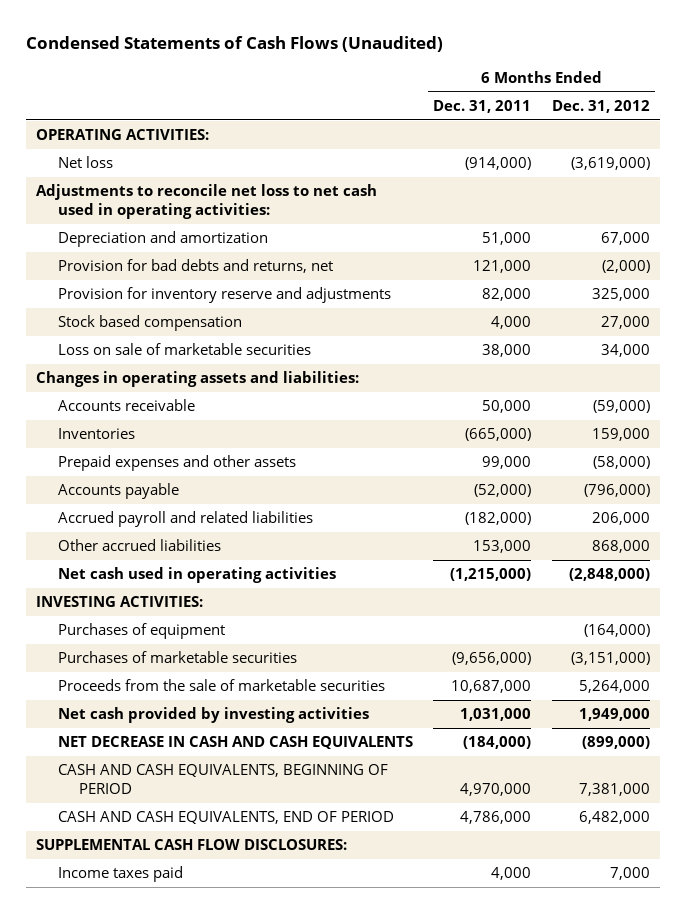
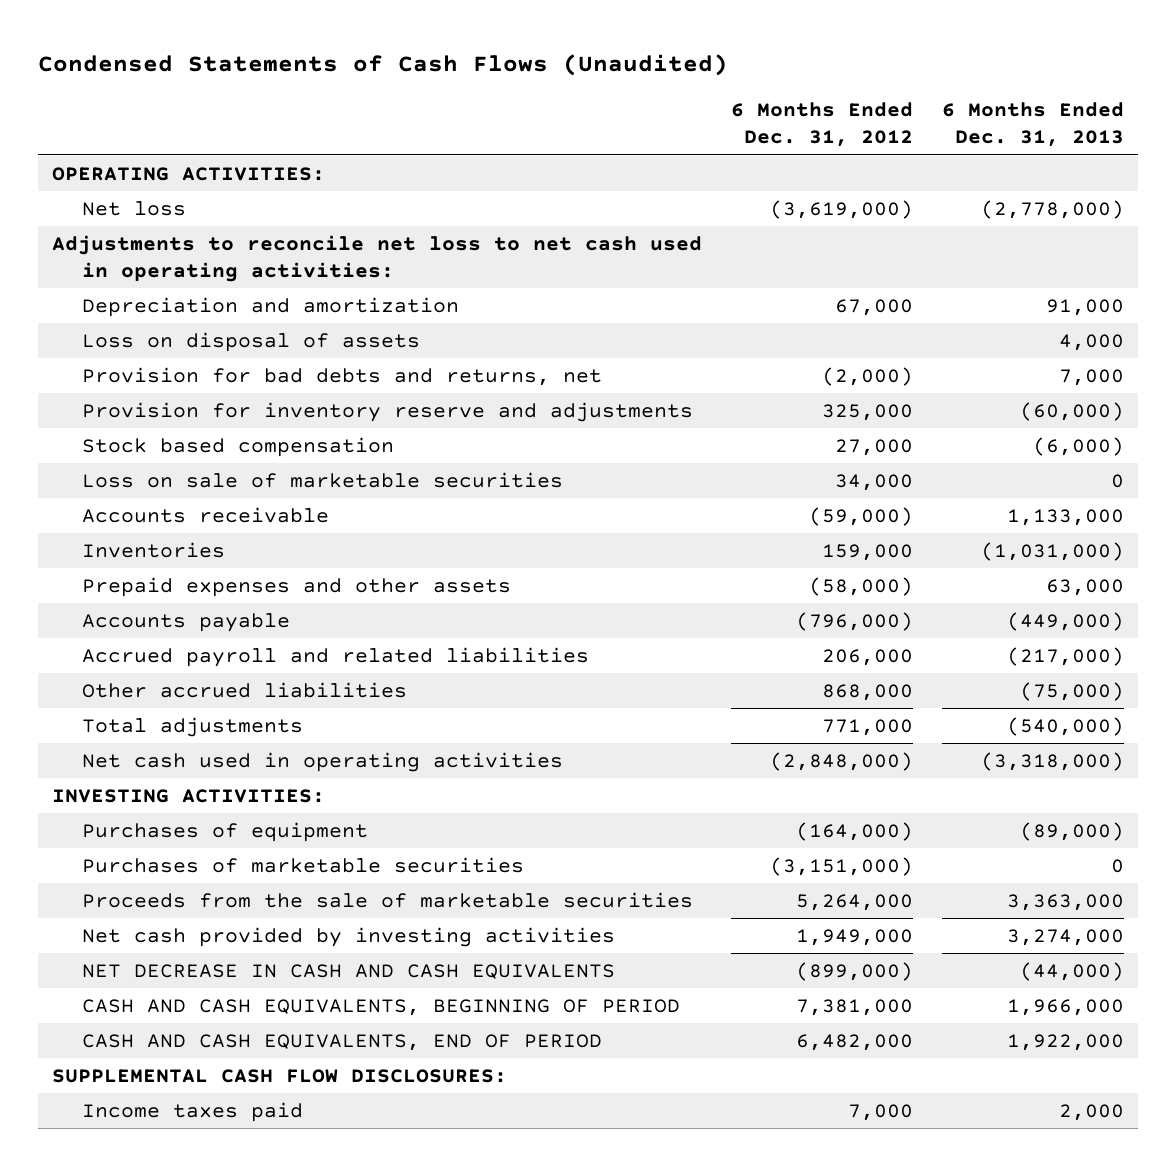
[433,100,532,114] Dec. 31, 2011 -> none
none -> [941,102,1124,148] 6 Months Ended Dec. 31, 2013
none -> [81,331,420,352] Loss on disposal of assets
[36,371,360,388] Changes in operating assets and liabilities: -> none
none -> [81,716,303,737] Total adjustments

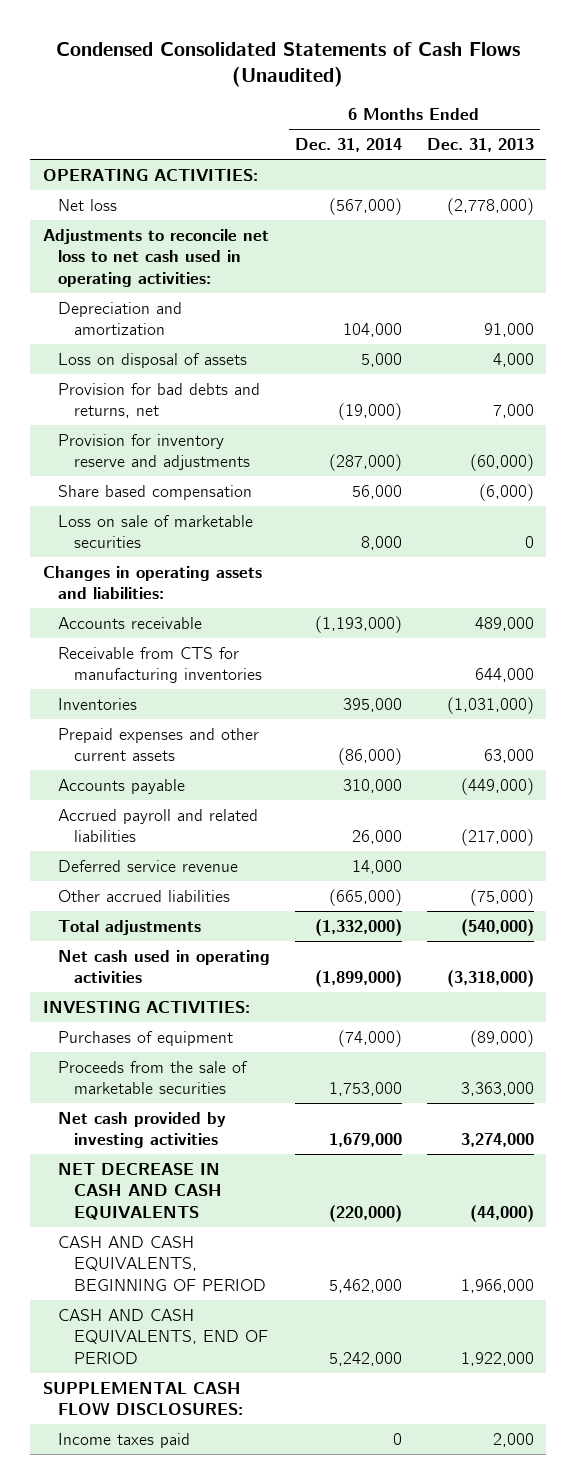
[37,53,728,76] Condensed Statements of Cash Flows (Unaudited) -> [56,42,521,88] Condensed Consolidated Statements of Cash Flows (Unaudited)
[731,102,914,148] 6 Months Ended Dec. 31, 2012 -> none
none -> [294,138,402,153] Dec. 31, 2014
[81,436,394,457] Stock based compensation -> [58,484,253,500] Share based compensation
none -> [42,565,262,600] Changes in operating assets and liabilities:
[1006,508,1124,526] 1,133,000 -> [474,616,534,631] 489,000
none -> [58,646,262,684] Receivable from CTS for manufacturing inventories
[81,576,511,597] Prepaid expenses and other assets -> [58,727,260,762] Prepaid expenses and other current assets
none -> [58,859,239,872] Deferred service revenue
[81,856,524,873] Purchases of marketable securities -> none

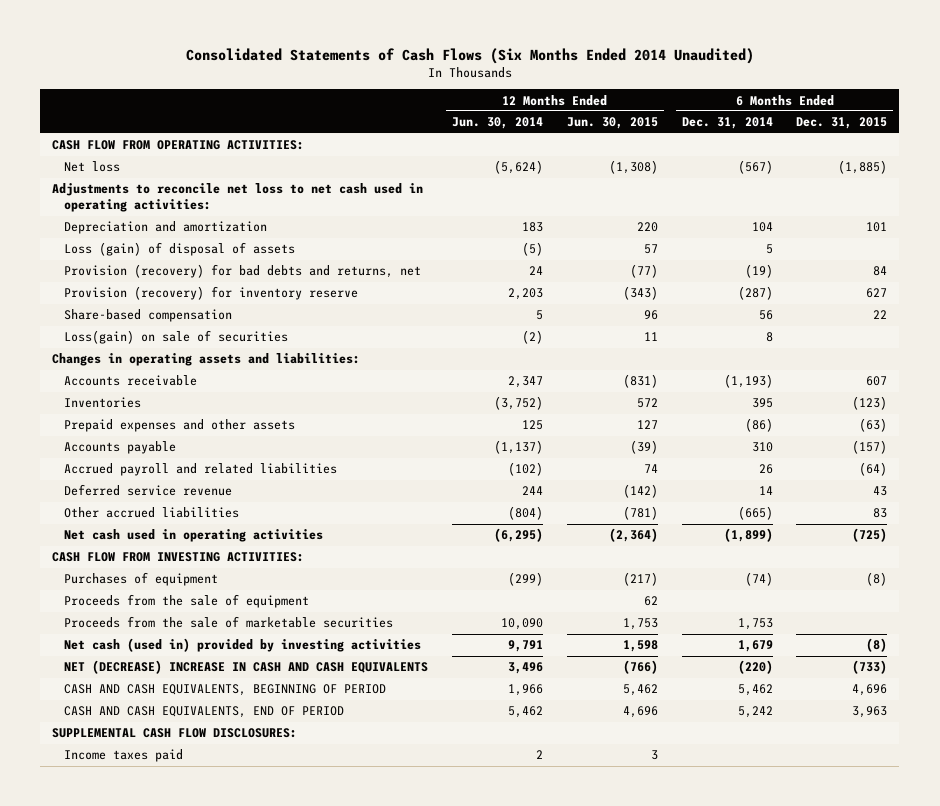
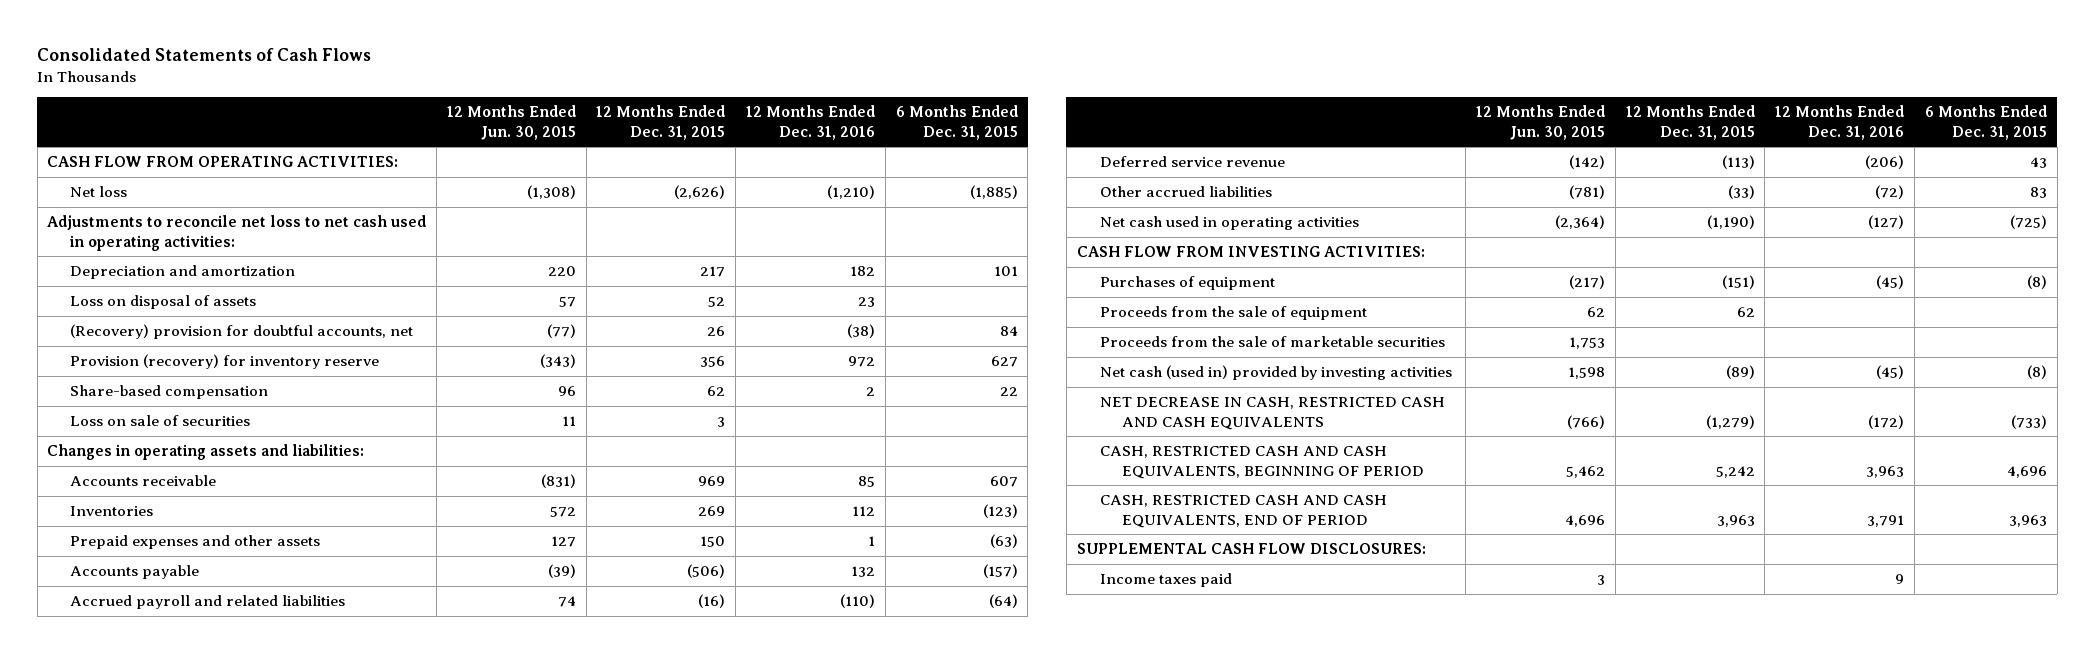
[185,47,754,64] Consolidated Statements of Cash Flows (Six Months Ended 2014 Unaudited) -> [37,47,372,61] Consolidated Statements of Cash Flows
[452,117,544,130] Jun. 30, 2014 -> none
[681,117,773,130] Dec. 31, 2014 -> none
none -> [596,105,726,140] 12 Months Ended Dec. 31, 2015
none -> [746,105,876,140] 12 Months Ended Dec. 31, 2016
[64,242,296,257] Loss (gain) of disposal of assets -> [70,295,257,310] Loss on disposal of assets
[64,264,422,279] Provision (recovery) for bad debts and returns, net -> [70,324,414,340] (Recovery) provision for doubtful accounts, net
[64,330,289,345] Loss(gain) on sale of securities -> [70,415,251,427] Loss on sale of securities
[64,660,429,675] NET (DECREASE) INCREASE IN CASH AND CASH EQUIVALENTS -> [1099,397,1445,430] NET DECREASE IN CASH, RESTRICTED CASH AND CASH EQUIVALENTS
[64,684,387,697] CASH AND CASH EQUIVALENTS, BEGINNING OF PERIOD -> [1099,446,1425,479] CASH, RESTRICTED CASH AND CASH EQUIVALENTS, BEGINNING OF PERIOD
[64,706,345,719] CASH AND CASH EQUIVALENTS, END OF PERIOD -> [1099,495,1387,528] CASH, RESTRICTED CASH AND CASH EQUIVALENTS, END OF PERIOD

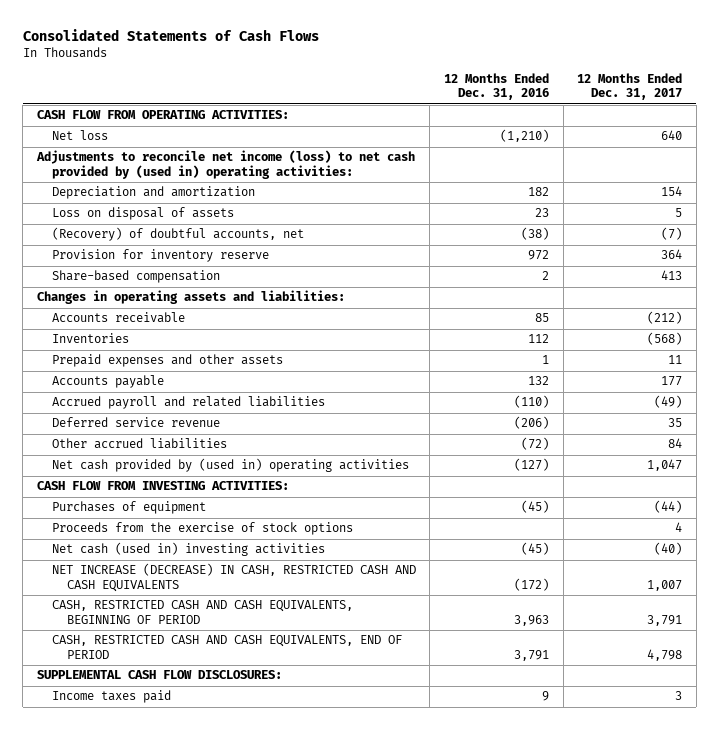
[446,105,576,140] 12 Months Ended Jun. 30, 2015 -> none
[596,105,726,140] 12 Months Ended Dec. 31, 2015 -> none
[895,105,1018,140] 6 Months Ended Dec. 31, 2015 -> none
none -> [577,72,683,101] 12 Months Ended Dec. 31, 2017
[47,215,427,251] Adjustments to reconcile net loss to net cash used in operating activities: -> [35,150,415,179] Adjustments to reconcile net income (loss) to net cash provided by (used in) operating activities:
[70,324,414,340] (Recovery) provision for doubtful accounts, net -> [51,227,304,242] (Recovery) of doubtful accounts, net
[70,354,380,370] Provision (recovery) for inventory reserve -> [51,249,269,263] Provision for inventory reserve
[70,415,251,427] Loss on sale of securities -> none
[1099,216,1359,231] Net cash used in operating activities -> [51,458,409,473] Net cash provided by (used in) operating activities
[1099,306,1367,321] Proceeds from the sale of equipment -> none
[1099,336,1445,348] Proceeds from the sale of marketable securities -> none
none -> [51,522,353,536] Proceeds from the exercise of stock options
[1099,365,1452,381] Net cash (used in) provided by investing activities -> [51,542,325,557] Net cash (used in) investing activities
[1099,397,1445,430] NET DECREASE IN CASH, RESTRICTED CASH AND CASH EQUIVALENTS -> [51,563,416,592] NET INCREASE (DECREASE) IN CASH, RESTRICTED CASH AND CASH EQUIVALENTS

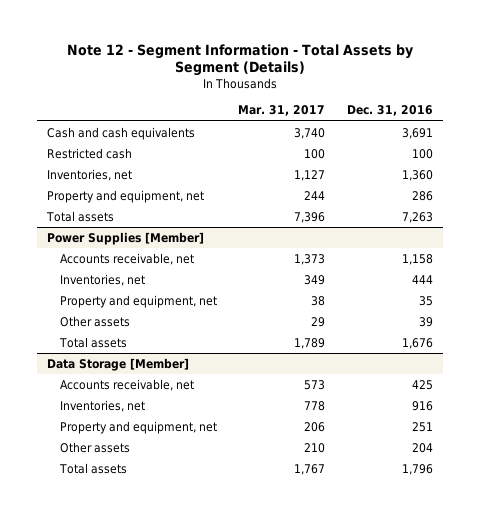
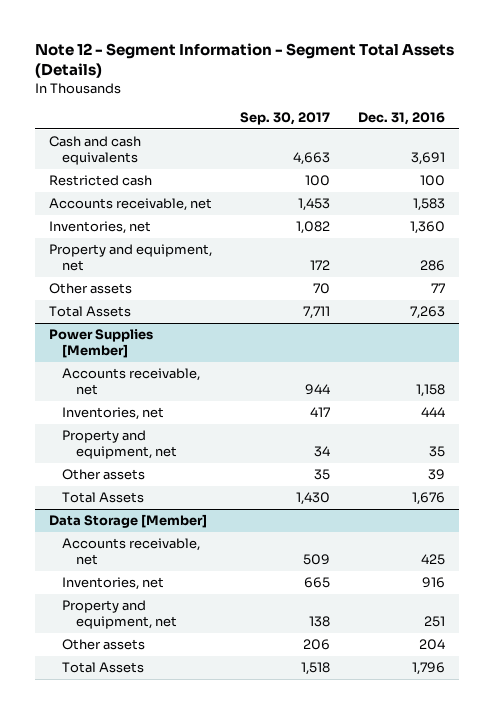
[66,43,413,77] Note 12 - Segment Information - Total Assets by Segment (Details) -> [35,43,455,79] Note 12 - Segment Information - Segment Total Assets (Details)
[238,105,326,117] Mar. 31, 2017 -> none
none -> [239,111,330,125] Sep. 30, 2017
none -> [49,198,213,212] Accounts receivable, net
none -> [49,283,133,295] Other assets
[46,210,115,222] Total assets -> [49,306,132,318] Total Assets
[59,336,128,348] Total assets -> [62,492,145,504] Total Assets
[59,462,128,474] Total assets -> [62,662,145,674] Total Assets

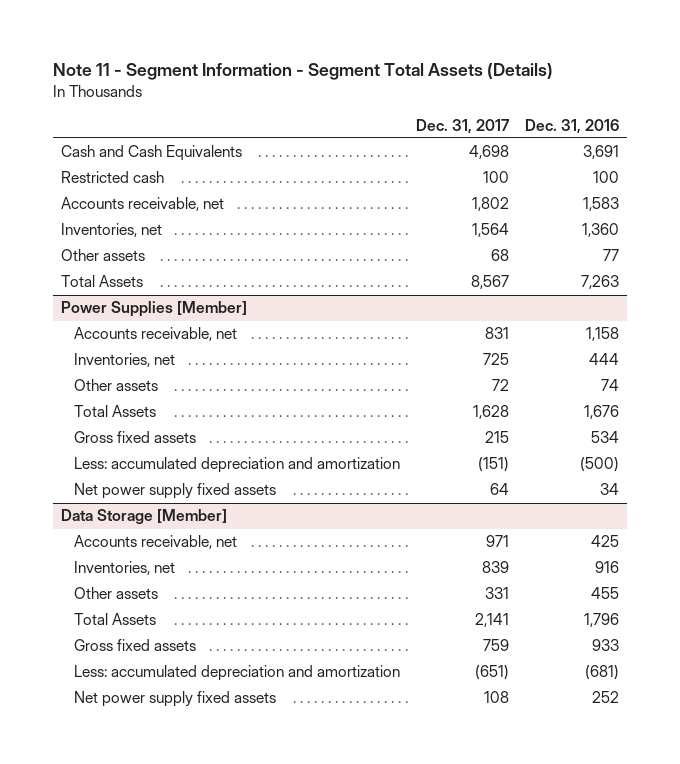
[35,43,455,79] Note 12 - Segment Information - Segment Total Assets (Details) -> [52,63,553,81] Note 11 - Segment Information - Segment Total Assets (Details)
[239,111,330,125] Sep. 30, 2017 -> none
none -> [416,118,510,134] Dec. 31, 2017
[49,136,142,166] Cash and cash equivalents -> [60,145,242,162] Cash and Cash Equivalents
[49,244,213,272] Property and equipment, net -> none
[62,430,177,460] Property and equipment, net -> none
[427,469,445,481] 39 -> [601,379,620,392] 74
none -> [73,431,196,444] Gross fixed assets
none -> [73,457,400,474] Less: accumulated depreciation and amortization
none -> [73,483,276,500] Net power supply fixed assets
[62,600,177,630] Property and equipment, net -> none
[418,639,445,651] 204 -> [591,587,620,600] 455
none -> [73,639,196,652] Gross fixed assets
none -> [73,665,400,682] Less: accumulated depreciation and amortization
none -> [73,691,276,708] Net power supply fixed assets

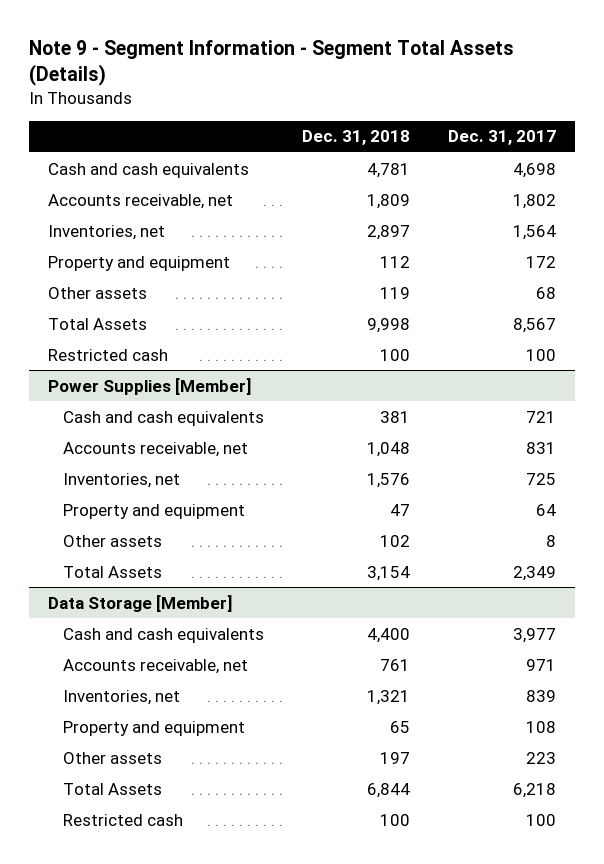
[52,63,553,81] Note 11 - Segment Information - Segment Total Assets (Details) -> [28,39,514,86] Note 9 - Segment Information - Segment Total Assets (Details)
[525,118,620,134] Dec. 31, 2016 -> none
none -> [301,130,410,146] Dec. 31, 2018
[60,145,242,162] Cash and Cash Equivalents -> [47,162,249,178] Cash and cash equivalents
none -> [47,255,230,271] Property and equipment
[60,171,164,184] Restricted cash -> [47,348,168,361] Restricted cash
none -> [62,410,264,426] Cash and cash equivalents
[73,431,196,444] Gross fixed assets -> none
[73,457,400,474] Less: accumulated depreciation and amortization -> none
[73,483,276,500] Net power supply fixed assets -> none
none -> [62,503,245,519] Property and equipment
[492,379,510,392] 72 -> [546,534,557,547] 8
[473,405,510,420] 1,628 -> [513,565,557,581] 2,349
none -> [62,627,264,643] Cash and cash equivalents
[73,639,196,652] Gross fixed assets -> none
[73,665,400,682] Less: accumulated depreciation and amortization -> none
[73,691,276,708] Net power supply fixed assets -> none
none -> [62,720,245,736] Property and equipment
[485,587,510,600] 331 -> [526,751,557,764] 223
[475,613,510,628] 2,141 -> [513,782,557,798] 6,218
none -> [62,813,183,826] Restricted cash

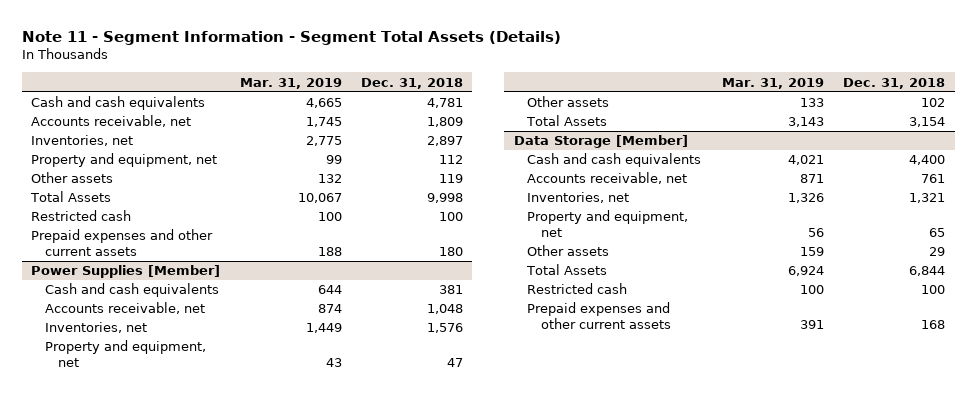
[28,39,514,86] Note 9 - Segment Information - Segment Total Assets (Details) -> [21,30,561,45] Note 11 - Segment Information - Segment Total Assets (Details)
[448,130,557,146] Dec. 31, 2017 -> none
none -> [239,77,342,89] Mar. 31, 2019
[47,255,230,271] Property and equipment -> [31,153,218,168] Property and equipment, net
none -> [31,229,214,257] Prepaid expenses and other current assets
[62,503,245,519] Property and equipment -> [44,340,206,368] Property and equipment, net
[62,720,245,736] Property and equipment -> [527,210,689,238] Property and equipment, net
[379,751,410,764] 197 -> [929,247,946,257] 29
none -> [527,302,671,330] Prepaid expenses and other current assets

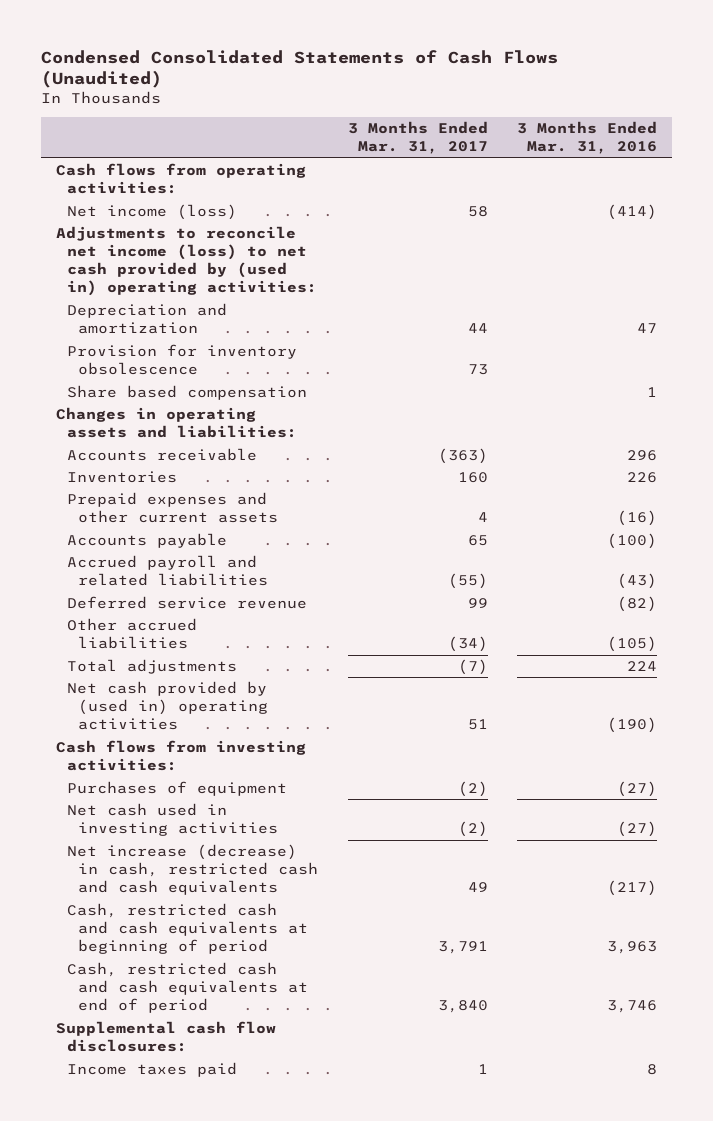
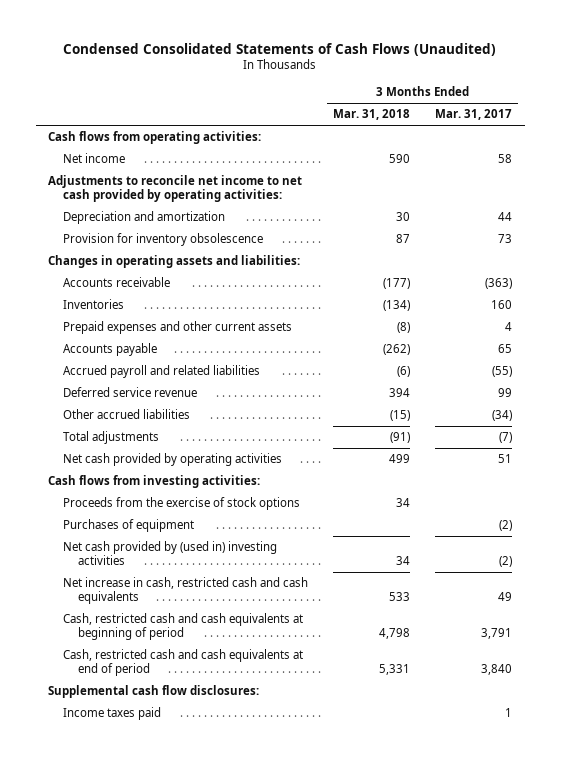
[517,121,658,155] 3 Months Ended Mar. 31, 2016 -> none
none -> [333,109,411,121] Mar. 31, 2018
[66,204,237,221] Net income (loss) -> [63,153,126,164] Net income
[55,226,317,297] Adjustments to reconcile net income (loss) to net cash provided by (used in) operating activities: -> [48,175,303,203] Adjustments to reconcile net income to net cash provided by operating activities:
[66,385,307,401] Share based compensation -> none
[66,681,268,731] Net cash provided by (used in) operating activities -> [63,453,283,467] Net cash provided by operating activities
none -> [63,497,301,511] Proceeds from the exercise of stock options
[66,803,278,837] Net cash used in investing activities -> [63,541,278,566] Net cash provided by (used in) investing activities
[66,844,318,896] Net increase (decrease) in cash, restricted cash and cash equivalents -> [63,577,309,605] Net increase in cash, restricted cash and cash equivalents

